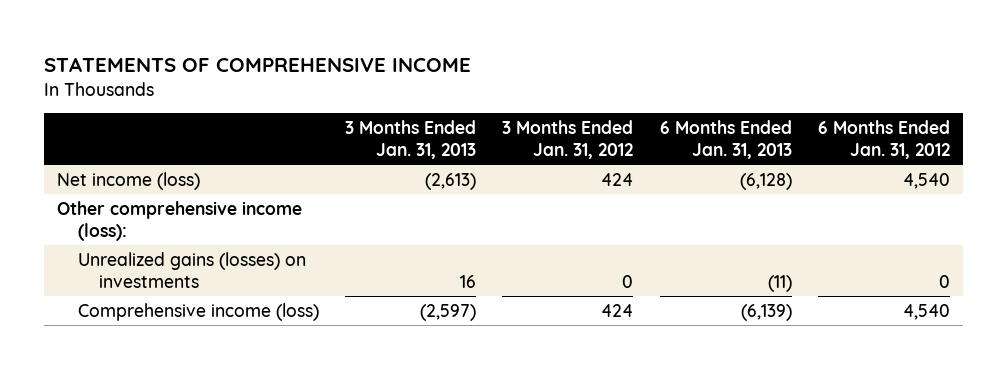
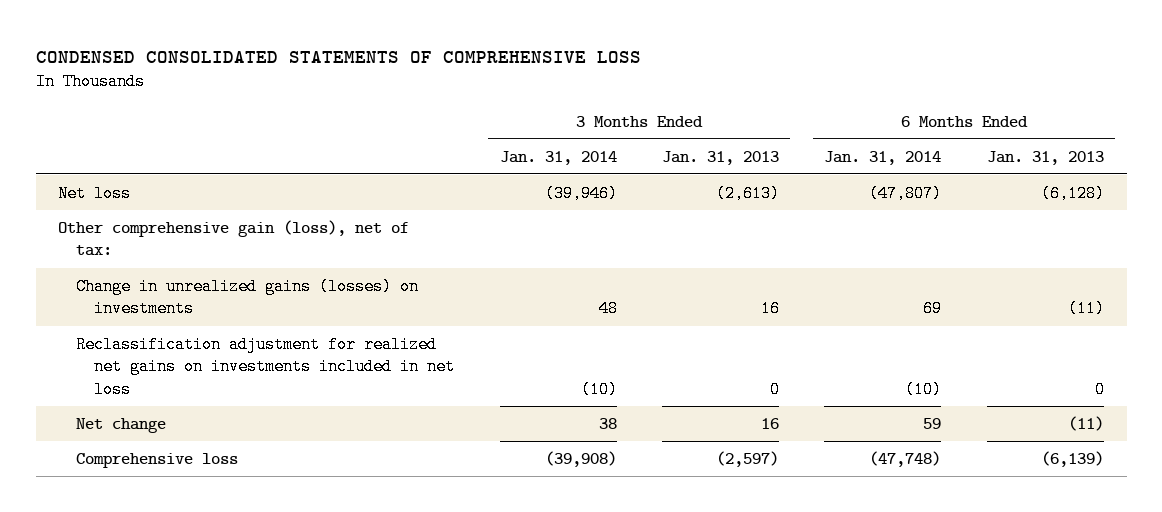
[44,56,472,72] STATEMENTS OF COMPREHENSIVE INCOME -> [35,50,641,63] CONDENSED CONSOLIDATED STATEMENTS OF COMPREHENSIVE LOSS
[502,120,634,160] 3 Months Ended Jan. 31, 2012 -> none
[817,120,950,160] 6 Months Ended Jan. 31, 2012 -> none
none -> [499,150,617,165] Jan. 31, 2014
none -> [824,150,942,165] Jan. 31, 2014
[57,171,201,190] Net income (loss) -> [58,184,132,202] Net loss
[57,200,303,241] Other comprehensive income (loss): -> [58,219,410,257] Other comprehensive gain (loss), net of tax:
[78,251,307,288] Unrealized gains (losses) on investments -> [76,277,420,318] Change in unrealized gains (losses) on investments
none -> [76,335,456,399] Reclassification adjustment for realized net gains on investments included in net loss
none -> [76,417,167,433] Net change
[78,302,320,321] Comprehensive income (loss) -> [76,452,239,468] Comprehensive loss

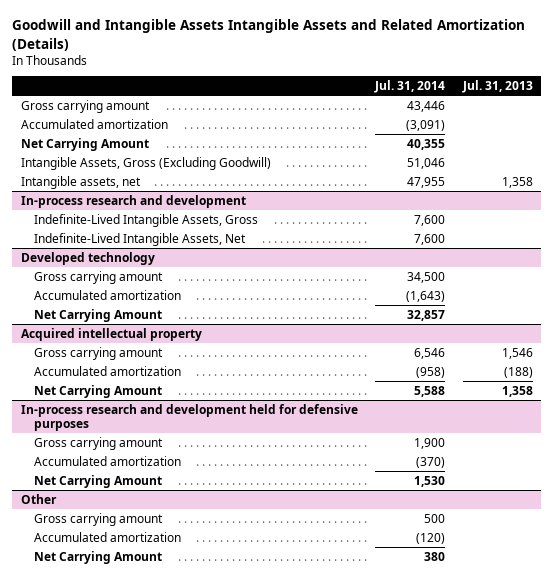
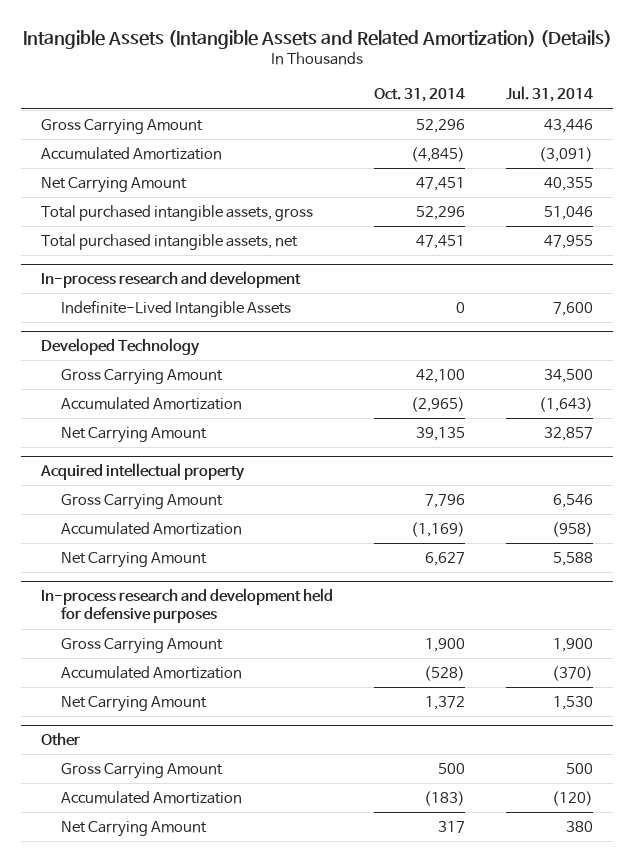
[12,19,526,51] Goodwill and Intangible Assets Intangible Assets and Related Amortization (Details) -> [23,30,613,50] Intangible Assets (Intangible Assets and Related Amortization) (Details)
[461,79,533,93] Jul. 31, 2013 -> none
none -> [374,88,466,103] Oct. 31, 2014
[20,99,150,113] Gross carrying amount -> [41,119,204,136] Gross Carrying Amount
[20,118,168,129] Accumulated amortization -> [41,147,223,161] Accumulated Amortization
[20,156,271,170] Intangible Assets, Gross (Excluding Goodwill) -> [41,205,314,222] Total purchased intangible assets, gross
[20,175,141,189] Intangible assets, net -> [41,234,299,251] Total purchased intangible assets, net
[33,232,246,246] Indefinite-Lived Intangible Assets, Net -> none
[33,213,258,227] Indefinite-Lived Intangible Assets, Gross -> [60,300,291,318] Indefinite-Lived Intangible Assets
[20,251,155,265] Developed technology -> [41,338,201,357] Developed Technology
[33,270,163,284] Gross carrying amount -> [60,369,223,386] Gross Carrying Amount
[33,289,181,300] Accumulated amortization -> [60,397,242,411] Accumulated Amortization
[33,346,163,360] Gross carrying amount -> [60,494,223,511] Gross Carrying Amount
[33,365,181,376] Accumulated amortization -> [60,522,242,536] Accumulated Amortization
[33,436,163,450] Gross carrying amount -> [60,638,223,655] Gross Carrying Amount
[33,455,181,466] Accumulated amortization -> [60,666,242,680] Accumulated Amortization
[33,512,163,526] Gross carrying amount -> [60,763,223,780] Gross Carrying Amount
[33,531,181,542] Accumulated amortization -> [60,791,242,805] Accumulated Amortization

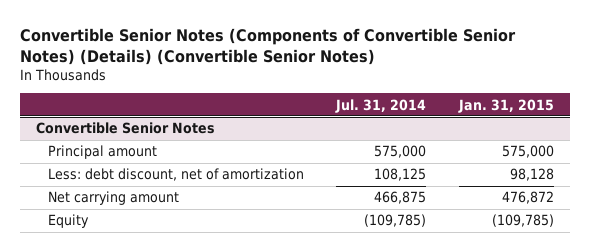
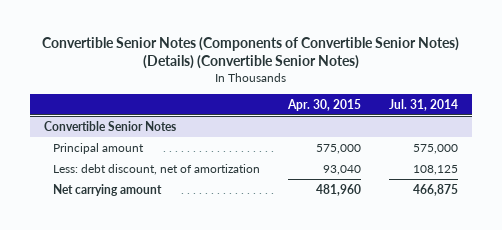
[457,98,554,113] Jan. 31, 2015 -> none
none -> [287,98,362,111] Apr. 30, 2015
[48,214,90,229] Equity -> none

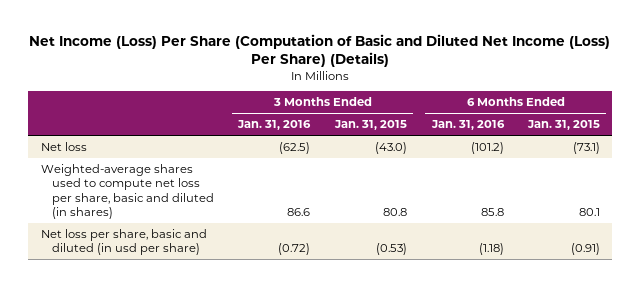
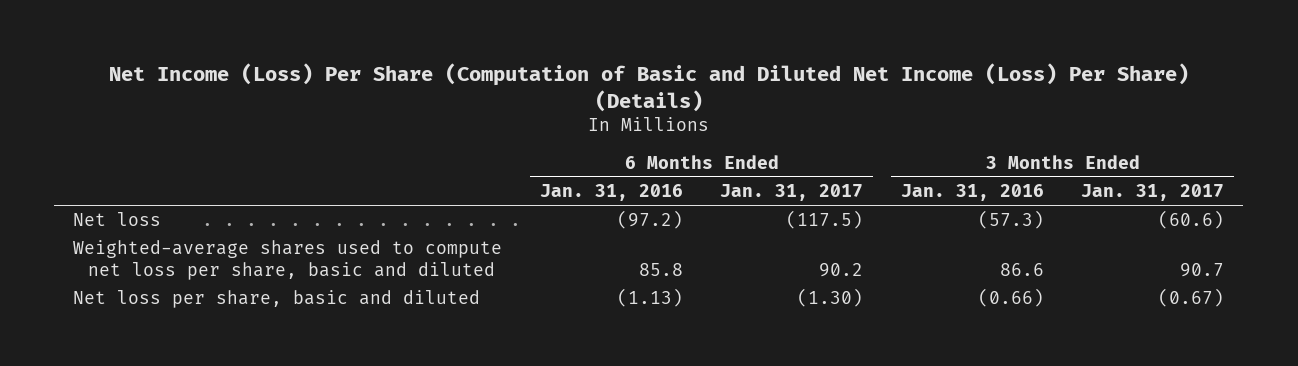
[333,120,407,131] Jan. 31, 2015 -> none
[527,120,601,131] Jan. 31, 2015 -> none
none -> [720,183,864,201] Jan. 31, 2017
none -> [1081,183,1225,201] Jan. 31, 2017
[279,141,311,154] (62.5) -> [977,210,1044,230] (57.3)
[470,141,504,154] (101.2) -> [616,210,683,230] (97.2)
[40,163,214,220] Weighted-average shares used to compute net loss per share, basic and diluted (in shares) -> [73,240,503,280] Weighted-average shares used to compute net loss per share, basic and diluted
[40,228,207,256] Net loss per share, basic and diluted (in usd per share) -> [73,290,481,309] Net loss per share, basic and diluted
[278,243,311,256] (0.72) -> [977,288,1044,308] (0.66)
[478,243,504,256] (1.18) -> [616,288,683,308] (1.13)

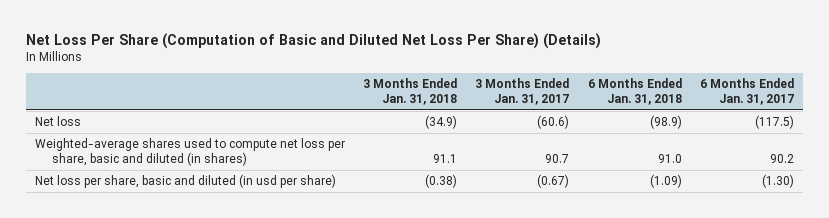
[108,63,1189,113] Net Income (Loss) Per Share (Computation of Basic and Diluted Net Income (Loss) Per Share) (Details) -> [25,32,601,49] Net Loss Per Share (Computation of Basic and Diluted Net Loss Per Share) (Details)
[539,183,683,201] Jan. 31, 2016 -> none
[900,183,1044,201] Jan. 31, 2016 -> none
none -> [363,78,458,105] 3 Months Ended Jan. 31, 2018
none -> [587,78,682,105] 6 Months Ended Jan. 31, 2018
[73,240,503,280] Weighted-average shares used to compute net loss per share, basic and diluted -> [34,138,345,166] Weighted-average shares used to compute net loss per share, basic and diluted (in shares)
[73,290,481,309] Net loss per share, basic and diluted -> [34,174,336,189] Net loss per share, basic and diluted (in usd per share)

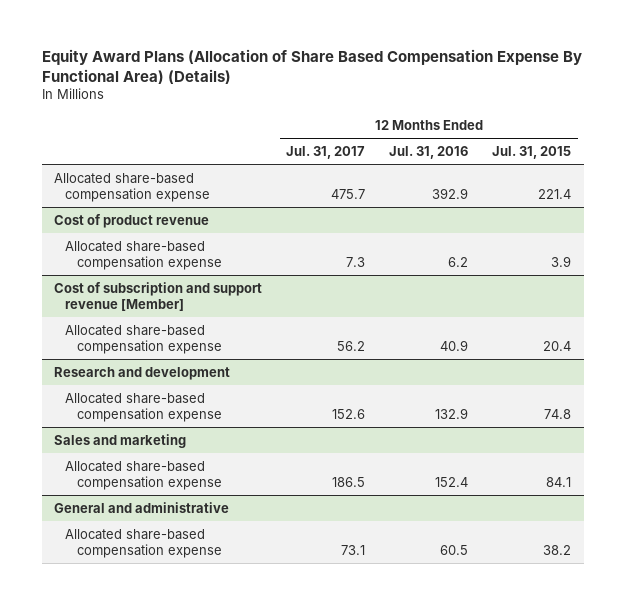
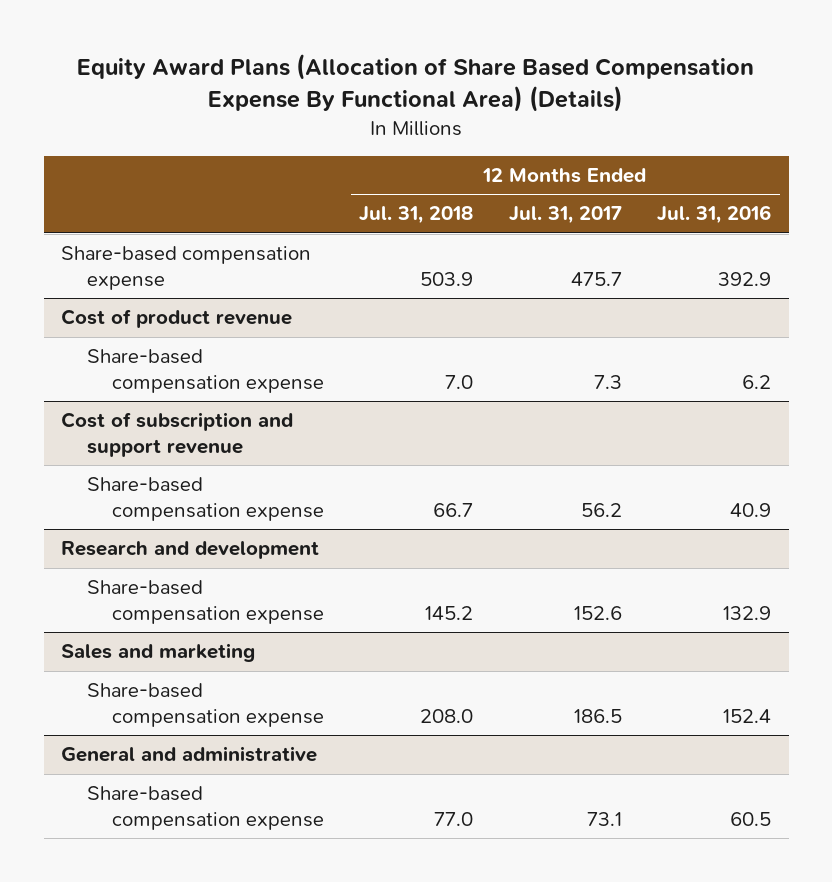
[492,146,572,160] Jul. 31, 2015 -> none
none -> [359,206,474,225] Jul. 31, 2018
[53,172,211,202] Allocated share-based compensation expense -> [61,246,312,291] Share-based compensation expense
[65,240,223,270] Allocated share-based compensation expense -> [86,349,325,394] Share-based compensation expense
[53,281,262,311] Cost of subscription and support revenue [Member] -> [61,412,294,458] Cost of subscription and support revenue
[65,324,223,354] Allocated share-based compensation expense -> [86,477,325,522] Share-based compensation expense
[65,392,223,422] Allocated share-based compensation expense -> [86,580,325,625] Share-based compensation expense
[65,460,223,490] Allocated share-based compensation expense -> [86,683,325,728] Share-based compensation expense
[65,528,223,558] Allocated share-based compensation expense -> [86,786,325,831] Share-based compensation expense

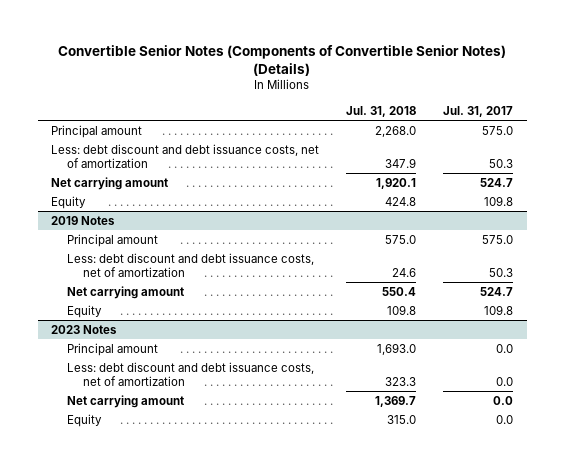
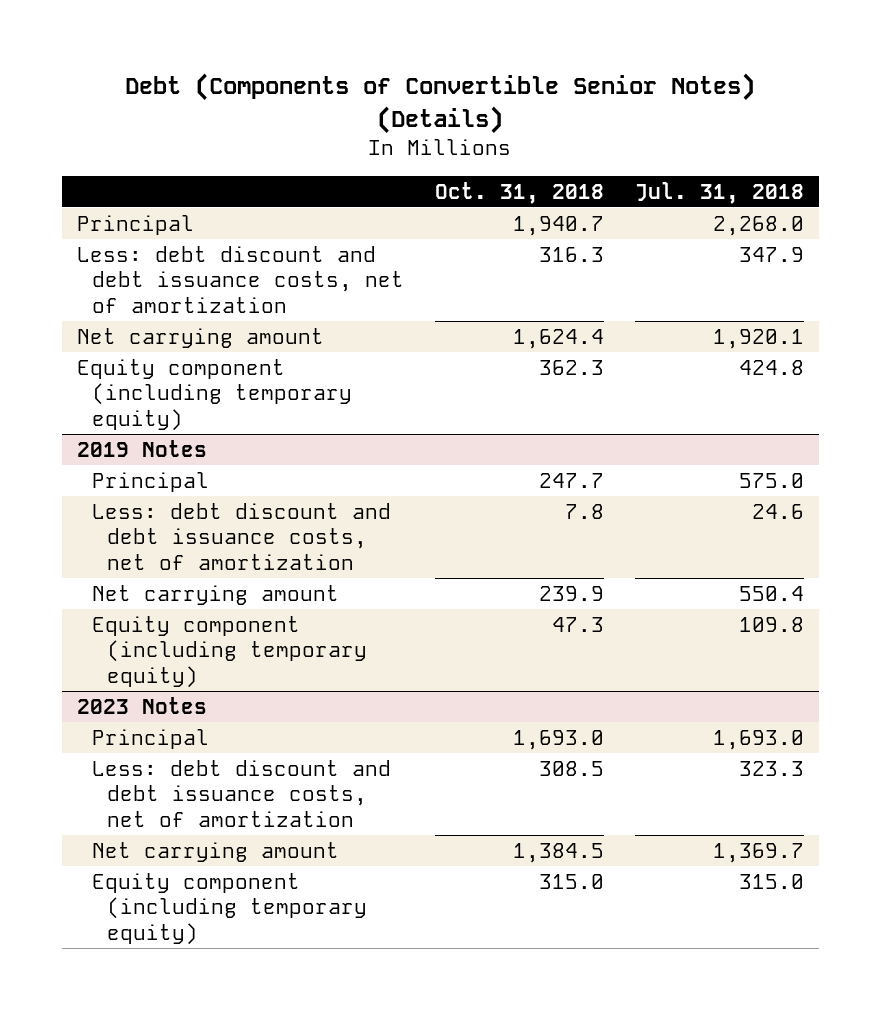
[58,44,507,76] Convertible Senior Notes (Components of Convertible Senior Notes) (Details) -> [125,73,756,134] Debt (Components of Convertible Senior Notes) (Details)
[443,105,514,117] Jul. 31, 2017 -> none
none -> [434,181,604,204] Oct. 31, 2018
[51,124,143,138] Principal amount -> [77,214,195,235] Principal
[51,195,87,209] Equity -> [77,358,353,432] Equity component (including temporary equity)
[66,233,158,247] Principal amount -> [92,471,210,492] Principal
[66,304,102,318] Equity -> [92,615,368,689] Equity component (including temporary equity)
[66,342,158,356] Principal amount -> [92,728,210,749] Principal
[66,413,102,427] Equity -> [92,872,368,946] Equity component (including temporary equity)

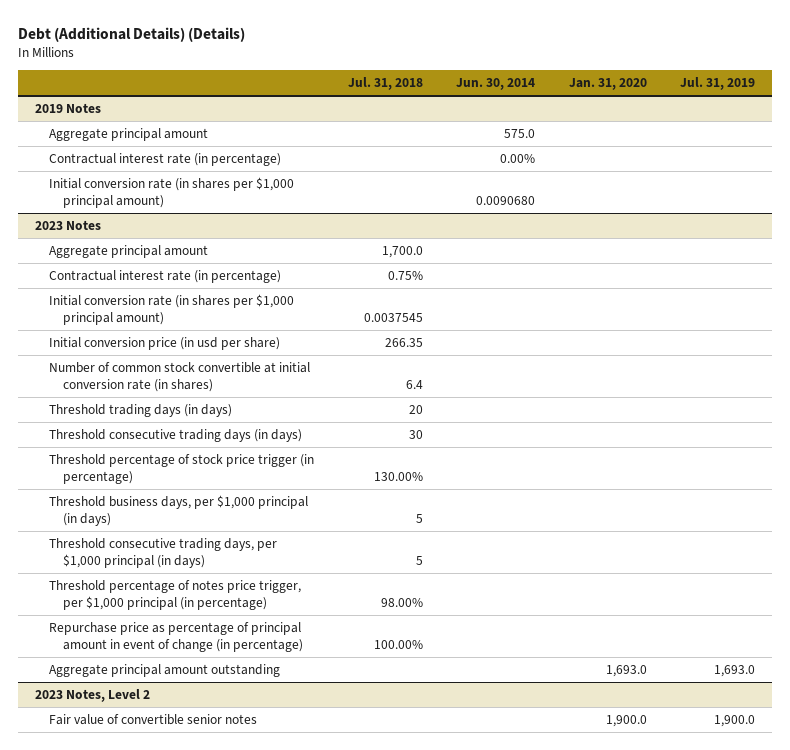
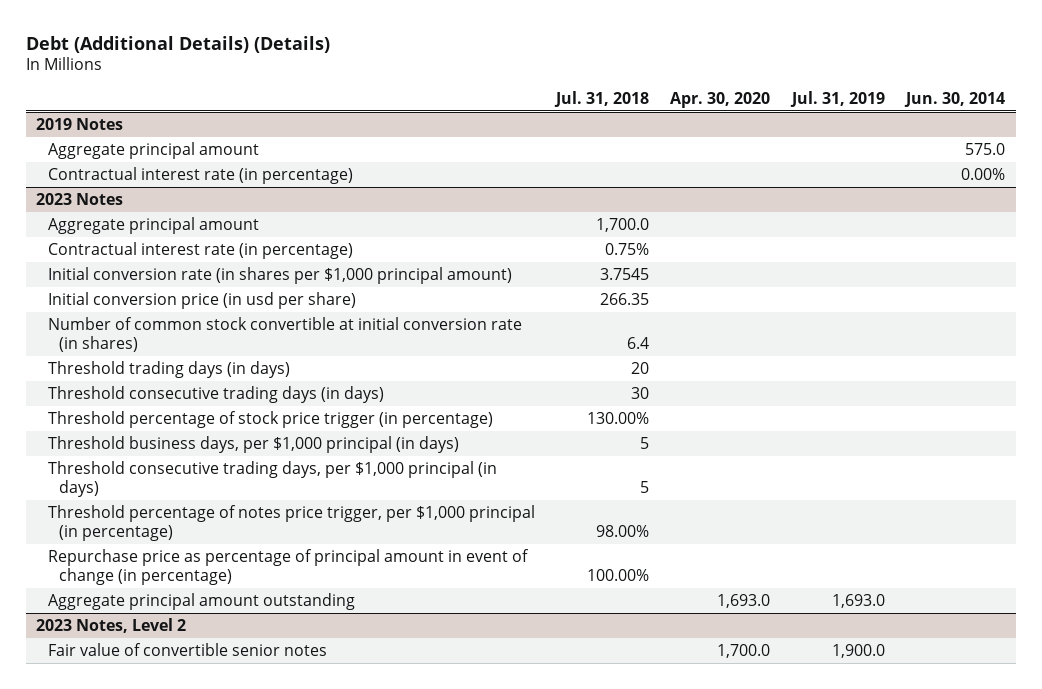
[568,78,647,91] Jan. 31, 2020 -> none
none -> [670,91,771,108] Apr. 30, 2020
[49,176,295,209] Initial conversion rate (in shares per $1,000 principal amount) -> none
[363,313,423,323] 0.0037545 -> [600,267,650,280] 3.7545

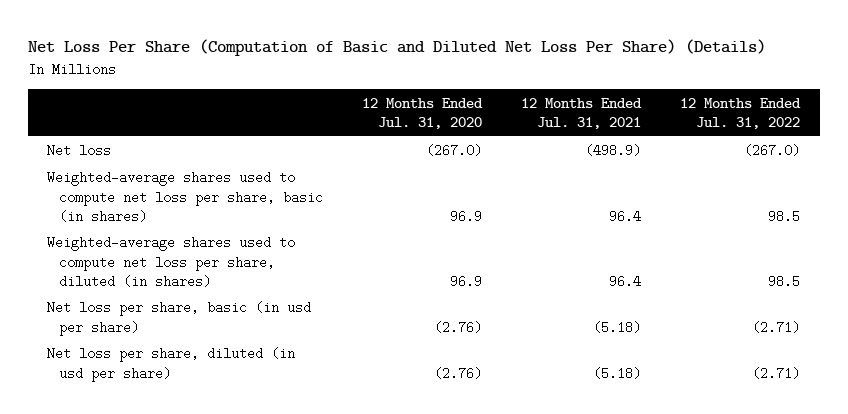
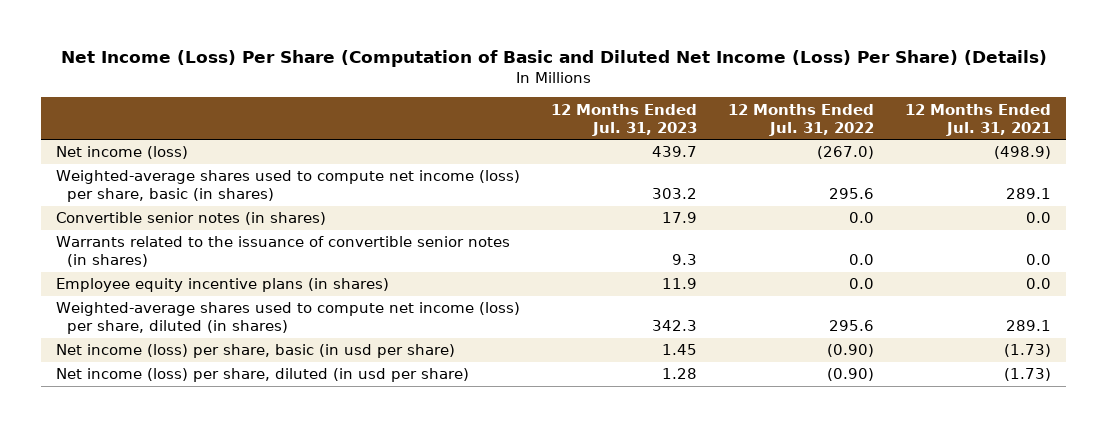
[27,39,766,57] Net Loss Per Share (Computation of Basic and Diluted Net Loss Per Share) (Details) -> [60,50,1047,68] Net Income (Loss) Per Share (Computation of Basic and Diluted Net Income (Loss) Per Share) (Details)
[362,97,484,129] 12 Months Ended Jul. 31, 2020 -> none
none -> [551,103,698,136] 12 Months Ended Jul. 31, 2023
[47,144,112,158] Net loss -> [56,146,189,160] Net income (loss)
[47,171,324,223] Weighted-average shares used to compute net loss per share, basic (in shares) -> [56,170,521,203] Weighted-average shares used to compute net income (loss) per share, basic (in shares)
[609,209,642,223] 96.4 -> [1005,188,1051,200] 289.1
[768,209,801,223] 98.5 -> [829,188,875,200] 295.6
none -> [56,212,327,226] Convertible senior notes (in shares)
none -> [56,236,511,268] Warrants related to the issuance of convertible senior notes (in shares)
none -> [56,278,390,293] Employee equity incentive plans (in shares)
[47,236,296,288] Weighted-average shares used to compute net loss per share, diluted (in shares) -> [56,302,521,335] Weighted-average shares used to compute net income (loss) per share, diluted (in shares)
[609,274,642,288] 96.4 -> [1005,320,1051,332] 289.1
[768,274,801,288] 98.5 -> [829,320,875,332] 295.6
[47,301,312,336] Net loss per share, basic (in usd per share) -> [56,344,456,359] Net income (loss) per share, basic (in usd per share)
[593,320,642,334] (5.18) -> [1003,344,1051,358] (1.73)
[752,320,801,334] (2.71) -> [827,344,875,358] (0.90)
[47,347,296,382] Net loss per share, diluted (in usd per share) -> [56,368,470,383] Net income (loss) per share, diluted (in usd per share)
[593,366,642,380] (5.18) -> [1003,368,1051,382] (1.73)
[752,366,801,380] (2.71) -> [827,368,875,382] (0.90)

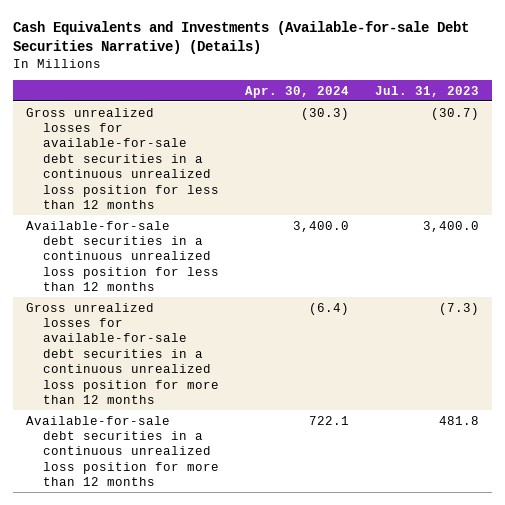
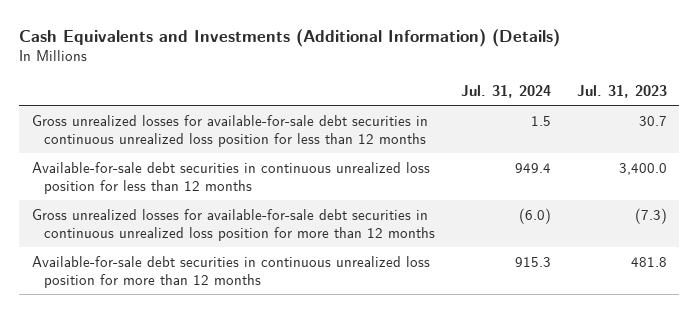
[12,20,469,55] Cash Equivalents and Investments (Available-for-sale Debt Securities Narrative) (Details) -> [19,28,561,47] Cash Equivalents and Investments (Additional Information) (Details)
[245,85,350,98] Apr. 30, 2024 -> none
none -> [460,84,551,98] Jul. 31, 2024
[25,107,220,209] Gross unrealized losses for available-for-sale debt securities in a continuous unrealized loss position for less than 12 months -> [31,114,428,147] Gross unrealized losses for available-for-sale debt securities in continuous unrealized loss position for less than 12 months
[431,107,480,120] (30.7) -> [638,115,667,126] 30.7
[25,220,220,292] Available-for-sale debt securities in a continuous unrealized loss position for less than 12 months -> [31,161,430,194] Available-for-sale debt securities in continuous unrealized loss position for less than 12 months
[25,302,220,404] Gross unrealized losses for available-for-sale debt securities in a continuous unrealized loss position for more than 12 months -> [31,208,436,241] Gross unrealized losses for available-for-sale debt securities in continuous unrealized loss position for more than 12 months
[25,415,220,487] Available-for-sale debt securities in a continuous unrealized loss position for more than 12 months -> [31,255,430,288] Available-for-sale debt securities in continuous unrealized loss position for more than 12 months

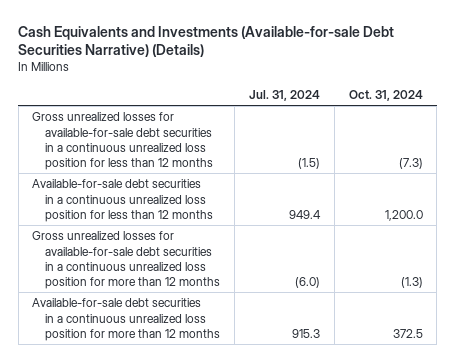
[19,28,561,47] Cash Equivalents and Investments (Additional Information) (Details) -> [18,25,395,58] Cash Equivalents and Investments (Available-for-sale Debt Securities Narrative) (Details)
[576,84,667,98] Jul. 31, 2023 -> none
none -> [348,89,423,101] Oct. 31, 2024
[31,114,428,147] Gross unrealized losses for available-for-sale debt securities in continuous unrealized loss position for less than 12 months -> [32,112,214,170] Gross unrealized losses for available-for-sale debt securities in a continuous unrealized loss position for less than 12 months
[530,115,551,126] 1.5 -> [297,157,320,169] (1.5)
[31,161,430,194] Available-for-sale debt securities in continuous unrealized loss position for less than 12 months -> [32,179,214,222] Available-for-sale debt securities in a continuous unrealized loss position for less than 12 months
[31,208,436,241] Gross unrealized losses for available-for-sale debt securities in continuous unrealized loss position for more than 12 months -> [32,231,221,289] Gross unrealized losses for available-for-sale debt securities in a continuous unrealized loss position for more than 12 months
[31,255,430,288] Available-for-sale debt securities in continuous unrealized loss position for more than 12 months -> [32,298,221,341] Available-for-sale debt securities in a continuous unrealized loss position for more than 12 months

